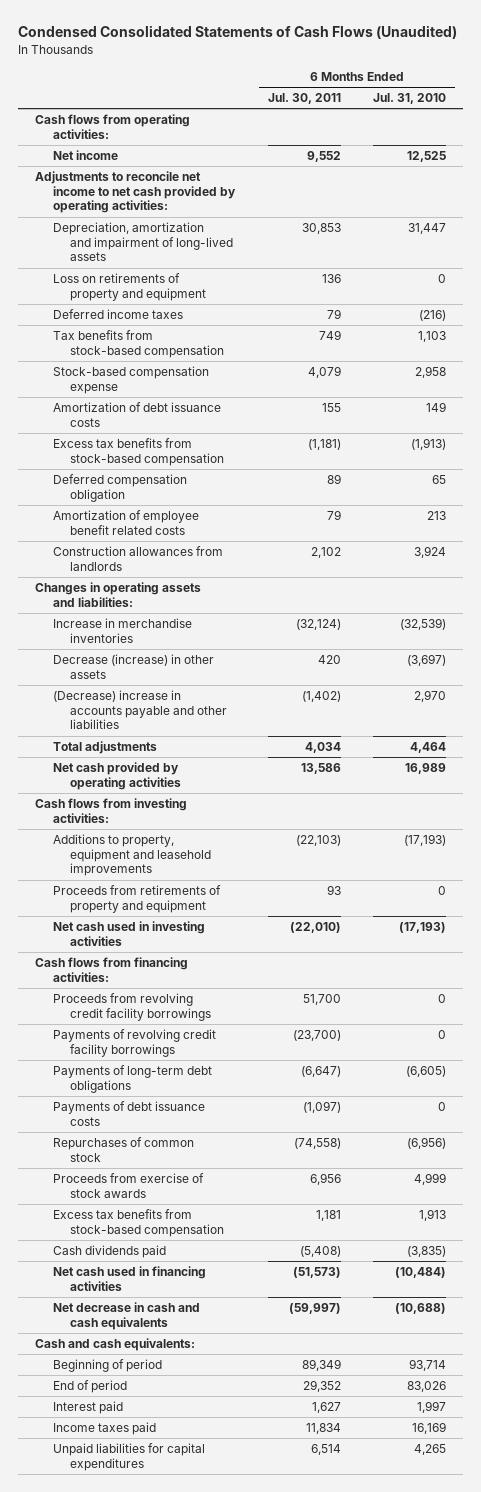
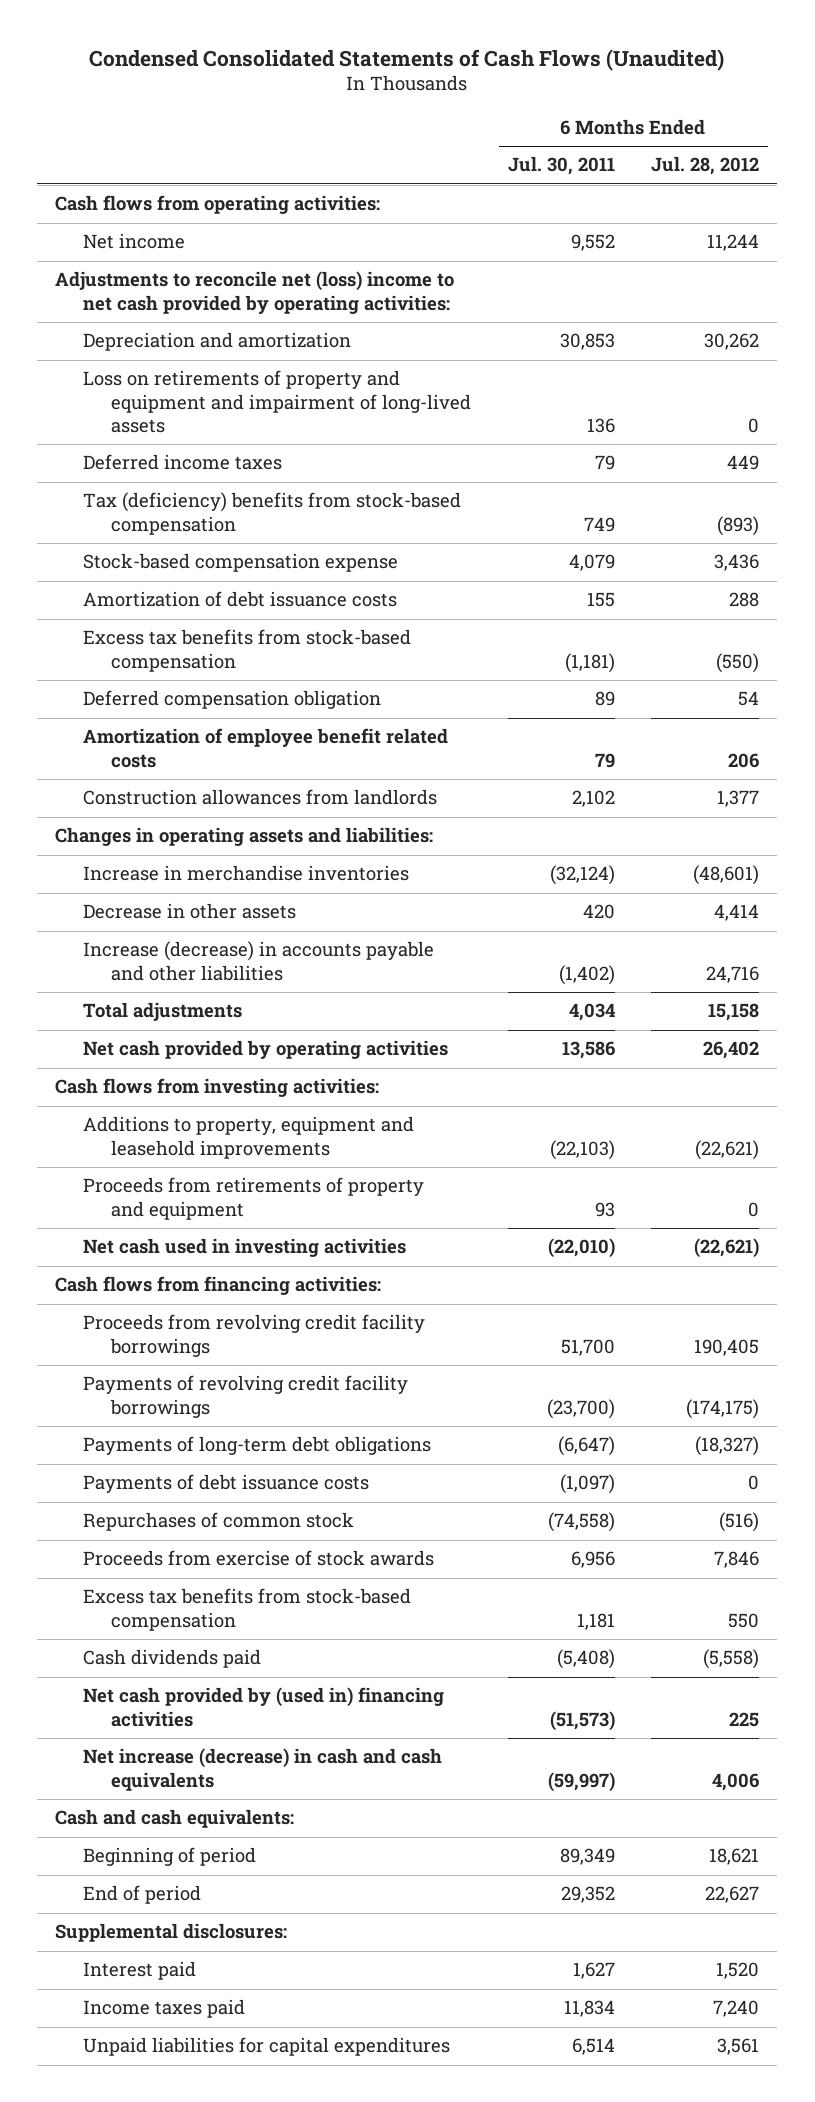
[373,93,447,105] Jul. 31, 2010 -> none
none -> [651,156,760,176] Jul. 28, 2012
[34,171,236,214] Adjustments to reconcile net income to net cash provided by operating activities: -> [55,271,455,314] Adjustments to reconcile net (loss) income to net cash provided by operating activities:
[52,222,234,262] Depreciation, amortization and impairment of long-lived assets -> [83,332,352,352] Depreciation and amortization
[52,273,207,301] Loss on retirements of property and equipment -> [83,370,472,433] Loss on retirements of property and equipment and impairment of long-lived assets
[52,330,225,358] Tax benefits from stock-based compensation -> [83,492,462,535] Tax (deficiency) benefits from stock-based compensation
[52,654,214,679] Decrease (increase) in other assets -> [83,903,297,920] Decrease in other assets
[52,690,228,730] (Decrease) increase in accounts payable and other liabilities -> [83,941,435,981] Increase (decrease) in accounts payable and other liabilities
[52,1266,206,1291] Net cash used in financing activities -> [83,1687,445,1727] Net cash provided by (used in) financing activities
[52,1302,200,1330] Net decrease in cash and cash equivalents -> [83,1748,443,1791] Net increase (decrease) in cash and cash equivalents
none -> [55,1923,288,1943] Supplemental disclosures:

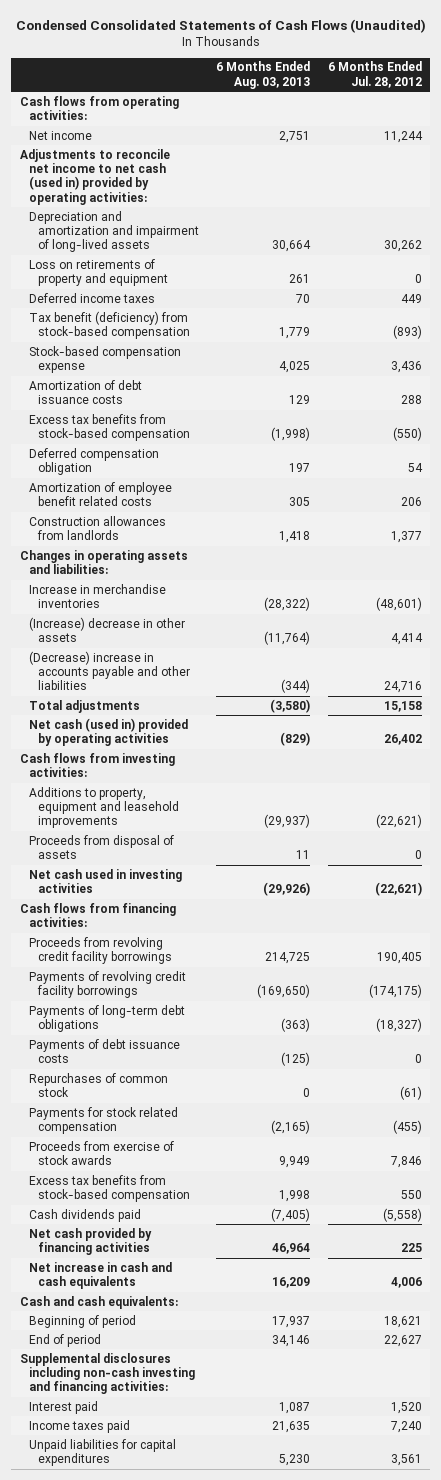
[507,156,615,176] Jul. 30, 2011 -> none
none -> [216,61,311,89] 6 Months Ended Aug. 03, 2013
[55,271,455,314] Adjustments to reconcile net (loss) income to net cash provided by operating activities: -> [19,148,170,205] Adjustments to reconcile net income to net cash (used in) provided by operating activities:
[83,332,352,352] Depreciation and amortization -> [28,210,199,253] Depreciation and amortization and impairment of long-lived assets
[83,370,472,433] Loss on retirements of property and equipment and impairment of long-lived assets -> [28,258,168,287] Loss on retirements of property and equipment
[83,492,462,535] Tax (deficiency) benefits from stock-based compensation -> [28,310,190,340] Tax benefit (deficiency) from stock-based compensation
[83,903,297,920] Decrease in other assets -> [28,616,185,643] (Increase) decrease in other assets
[83,941,435,981] Increase (decrease) in accounts payable and other liabilities -> [28,650,190,691] (Decrease) increase in accounts payable and other liabilities
[83,1040,449,1060] Net cash provided by operating activities -> [28,717,188,747] Net cash (used in) provided by operating activities
[83,1177,425,1220] Proceeds from retirements of property and equipment -> [28,834,174,860] Proceeds from disposal of assets
[719,1512,760,1533] (516) -> [399,1086,422,1101] (61)
none -> [28,1106,178,1135] Payments for stock related compensation
[83,1687,445,1727] Net cash provided by (used in) financing activities -> [28,1227,152,1256] Net cash provided by financing activities
[83,1748,443,1791] Net increase (decrease) in cash and cash equivalents -> [28,1261,172,1290] Net increase in cash and cash equivalents
[55,1923,288,1943] Supplemental disclosures: -> [19,1352,195,1395] Supplemental disclosures including non-cash investing and financing activities:

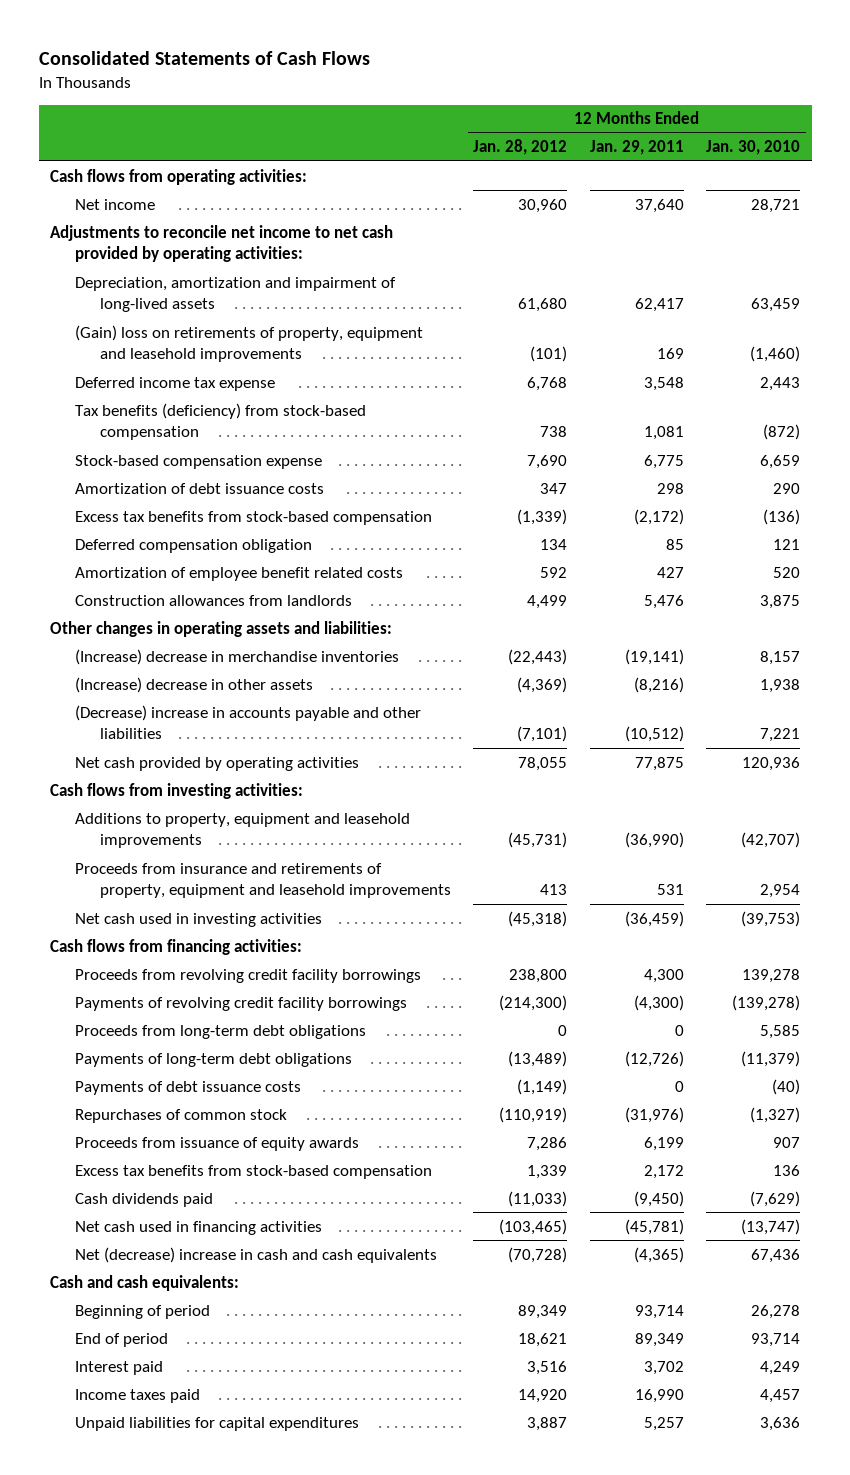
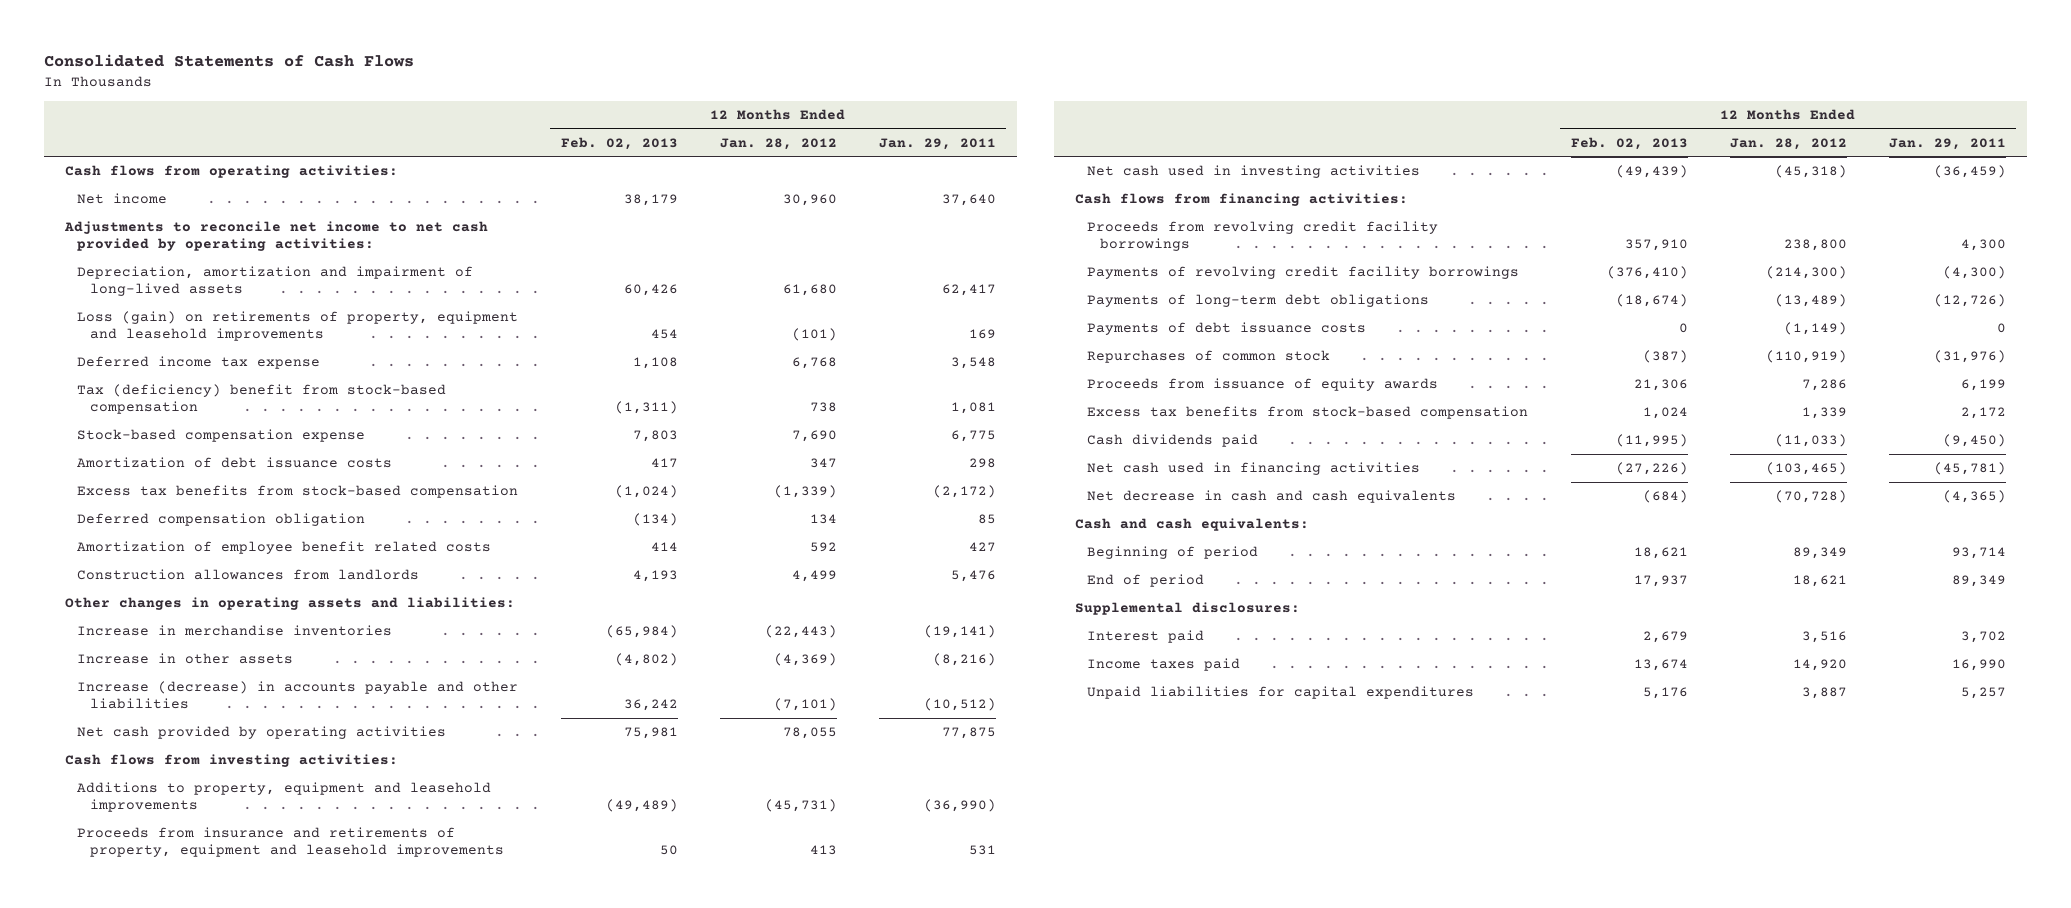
[706,140,801,156] Jan. 30, 2010 -> none
none -> [560,136,678,150] Feb. 02, 2013
[74,324,423,363] (Gain) loss on retirements of property, equipment and leasehold improvements -> [77,311,519,342] Loss (gain) on retirements of property, equipment and leasehold improvements
[74,402,366,441] Tax benefits (deficiency) from stock-based compensation -> [77,384,447,415] Tax (deficiency) benefit from stock-based compensation
[74,648,399,665] (Increase) decrease in merchandise inventories -> [77,625,393,637] Increase in merchandise inventories
[74,676,313,693] (Increase) decrease in other assets -> [77,653,294,665] Increase in other assets
[74,704,421,740] (Decrease) increase in accounts payable and other liabilities -> [77,681,519,710] Increase (decrease) in accounts payable and other liabilities
[74,1024,366,1039] Proceeds from long-term debt obligations -> none
[74,1246,437,1263] Net (decrease) increase in cash and cash equivalents -> [1087,490,1457,504] Net decrease in cash and cash equivalents
none -> [1074,602,1300,616] Supplemental disclosures:

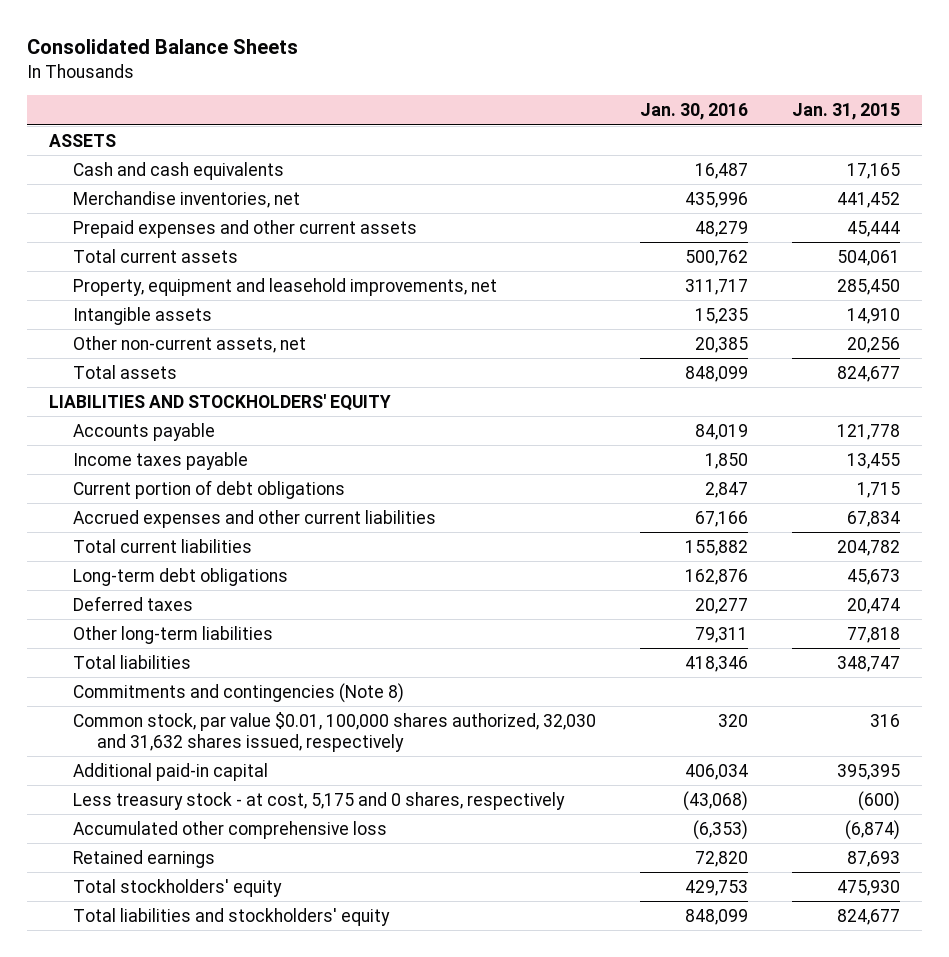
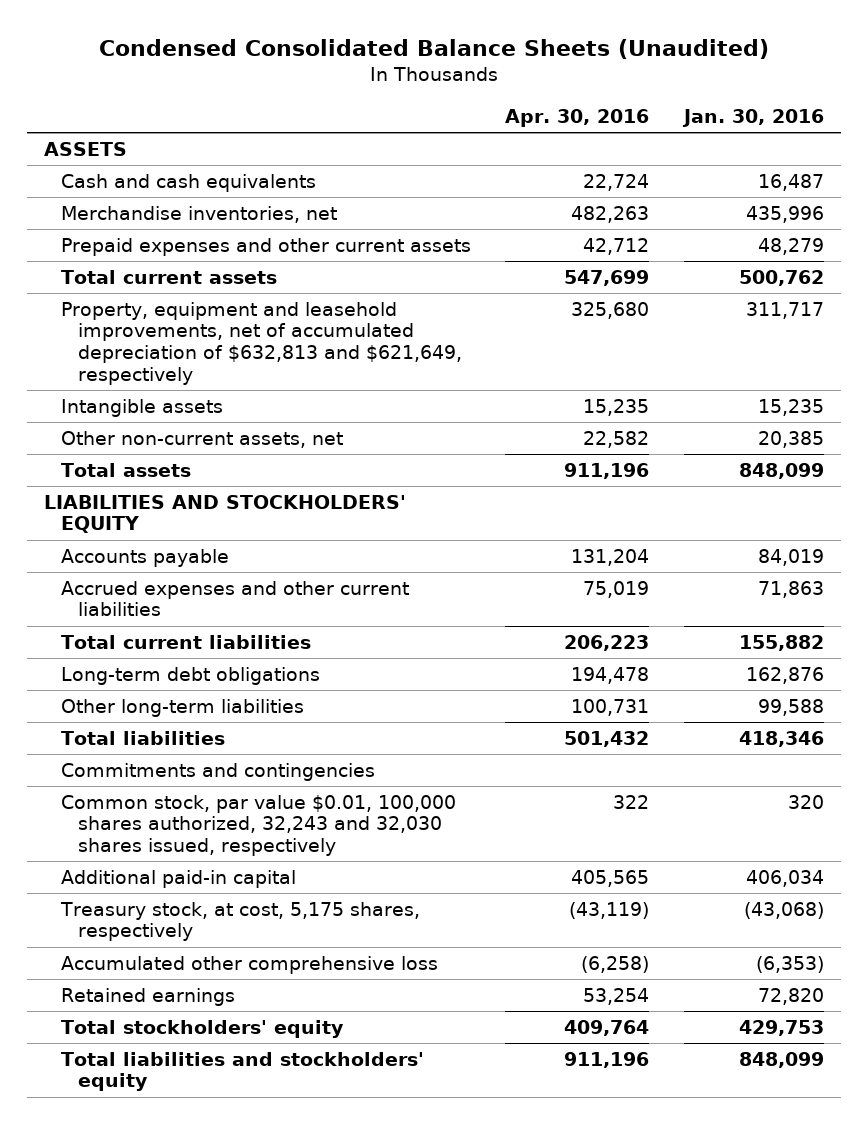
[26,39,298,55] Consolidated Balance Sheets -> [98,39,769,60] Condensed Consolidated Balance Sheets (Unaudited)
[792,103,901,121] Jan. 31, 2015 -> none
none -> [505,108,650,127] Apr. 30, 2016
[72,277,497,296] Property, equipment and leasehold improvements, net -> [61,301,462,385] Property, equipment and leasehold improvements, net of accumulated depreciation of $632,813 and $621,649, respectively
[72,451,248,470] Income taxes payable -> none
[72,479,345,499] Current portion of debt obligations -> none
[695,510,749,527] 67,166 -> [757,580,824,598] 71,863
[72,595,193,611] Deferred taxes -> none
[695,626,749,643] 79,311 -> [757,698,824,716] 99,588
[72,682,404,703] Commitments and contingencies (Note 8) -> [61,762,376,781] Commitments and contingencies
[72,711,596,752] Common stock, par value $0.01, 100,000 shares authorized, 32,030 and 31,632 shares issued, respectively -> [61,794,457,857] Common stock, par value $0.01, 100,000 shares authorized, 32,243 and 32,030 shares issued, respectively
[72,791,565,810] Less treasury stock - at cost, 5,175 and 0 shares, respectively -> [60,901,421,942] Treasury stock, at cost, 5,175 shares, respectively

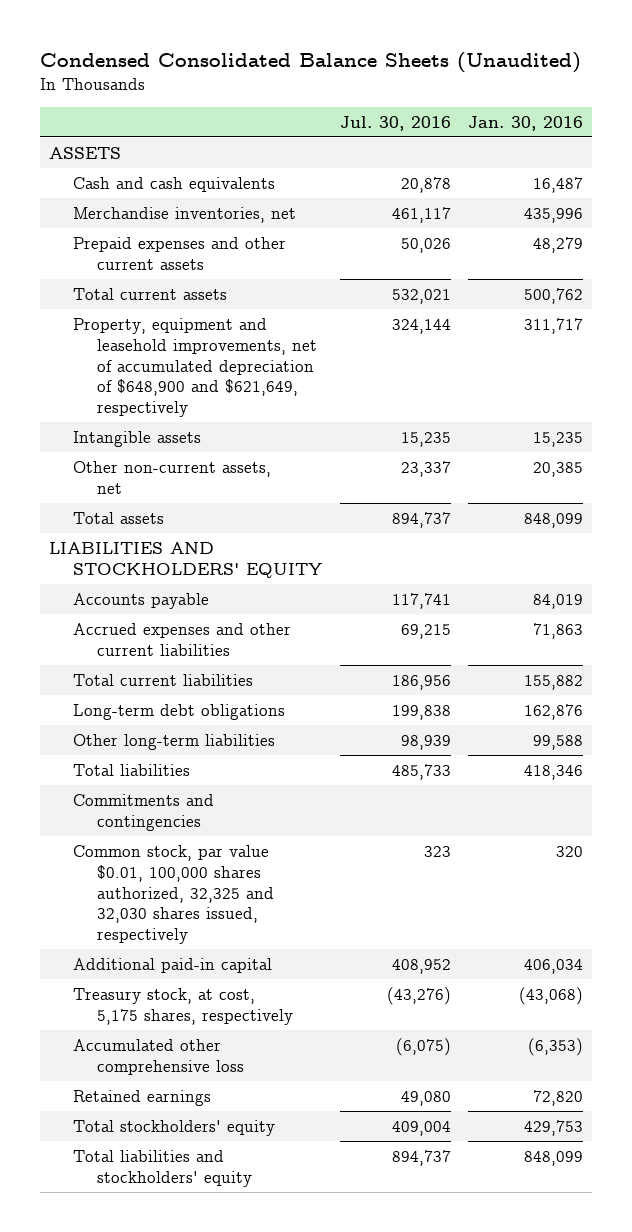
[505,108,650,127] Apr. 30, 2016 -> none
none -> [339,115,451,131] Jul. 30, 2016
[61,301,462,385] Property, equipment and leasehold improvements, net of accumulated depreciation of $632,813 and $621,649, respectively -> [72,317,318,418] Property, equipment and leasehold improvements, net of accumulated depreciation of $648,900 and $621,649, respectively
[61,794,457,857] Common stock, par value $0.01, 100,000 shares authorized, 32,243 and 32,030 shares issued, respectively -> [72,844,275,945] Common stock, par value $0.01, 100,000 shares authorized, 32,325 and 32,030 shares issued, respectively

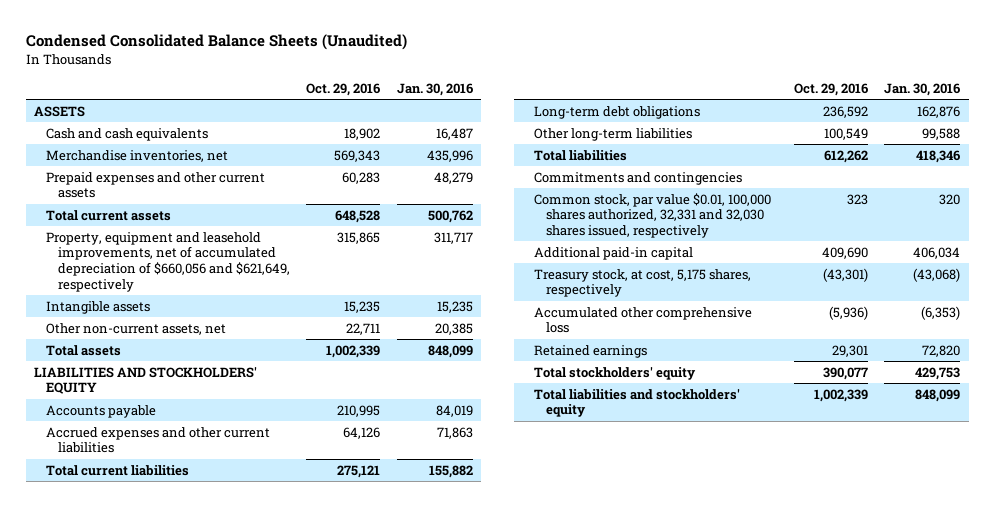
[339,115,451,131] Jul. 30, 2016 -> none
none -> [306,82,381,96] Oct. 29, 2016
[72,317,318,418] Property, equipment and leasehold improvements, net of accumulated depreciation of $648,900 and $621,649, respectively -> [45,231,290,292] Property, equipment and leasehold improvements, net of accumulated depreciation of $660,056 and $621,649, respectively
[72,844,275,945] Common stock, par value $0.01, 100,000 shares authorized, 32,325 and 32,030 shares issued, respectively -> [533,192,771,239] Common stock, par value $0.01, 100,000 shares authorized, 32,331 and 32,030 shares issued, respectively

